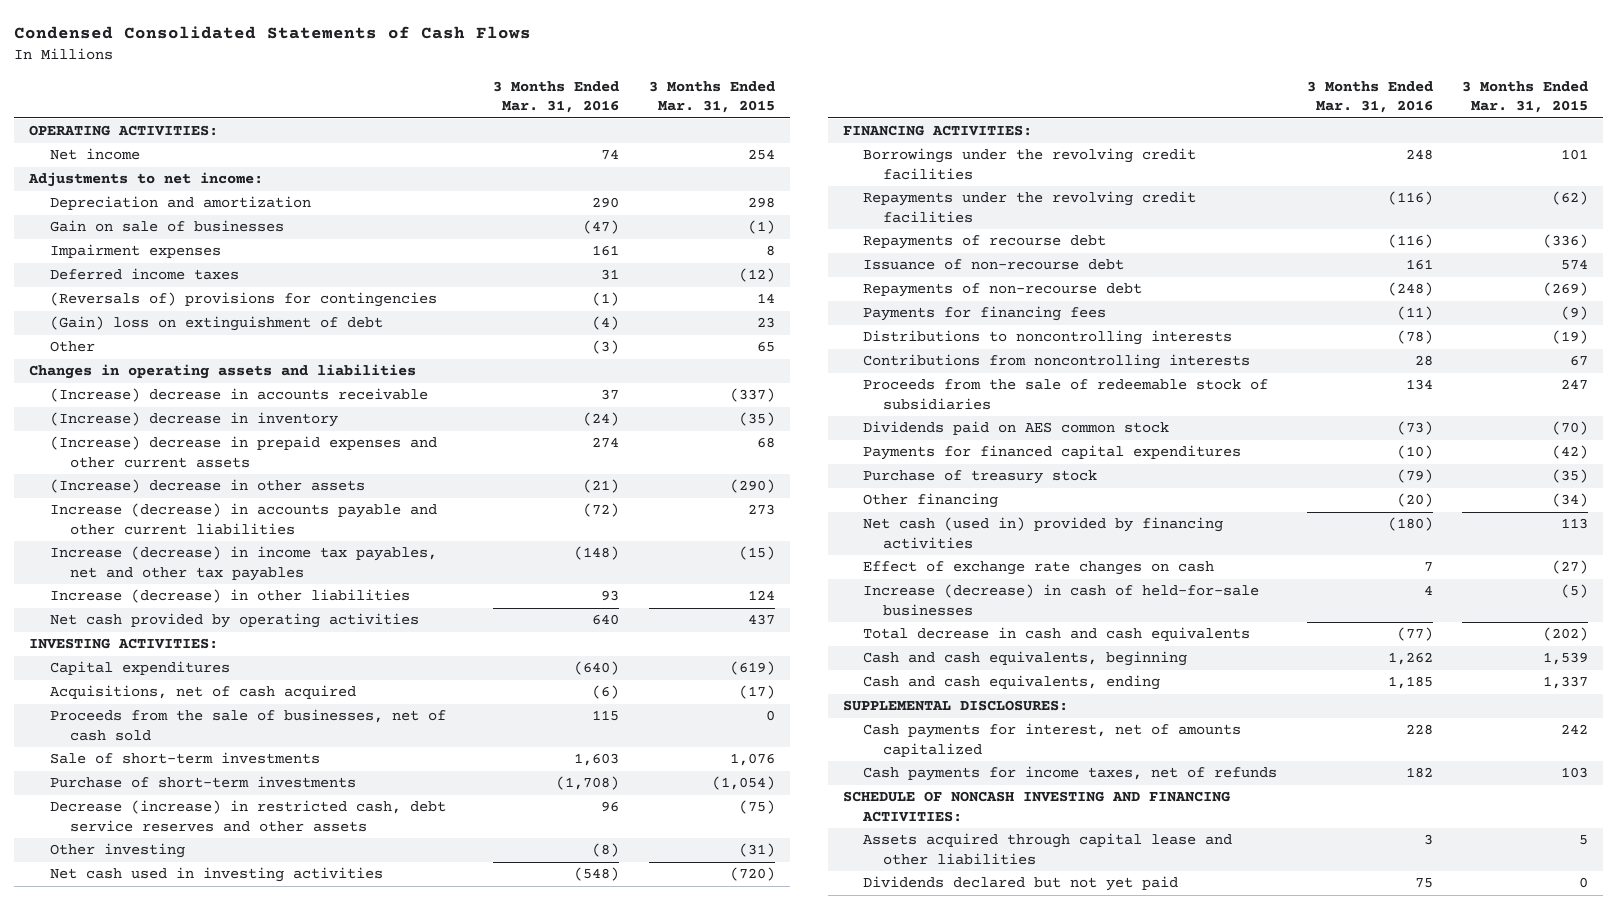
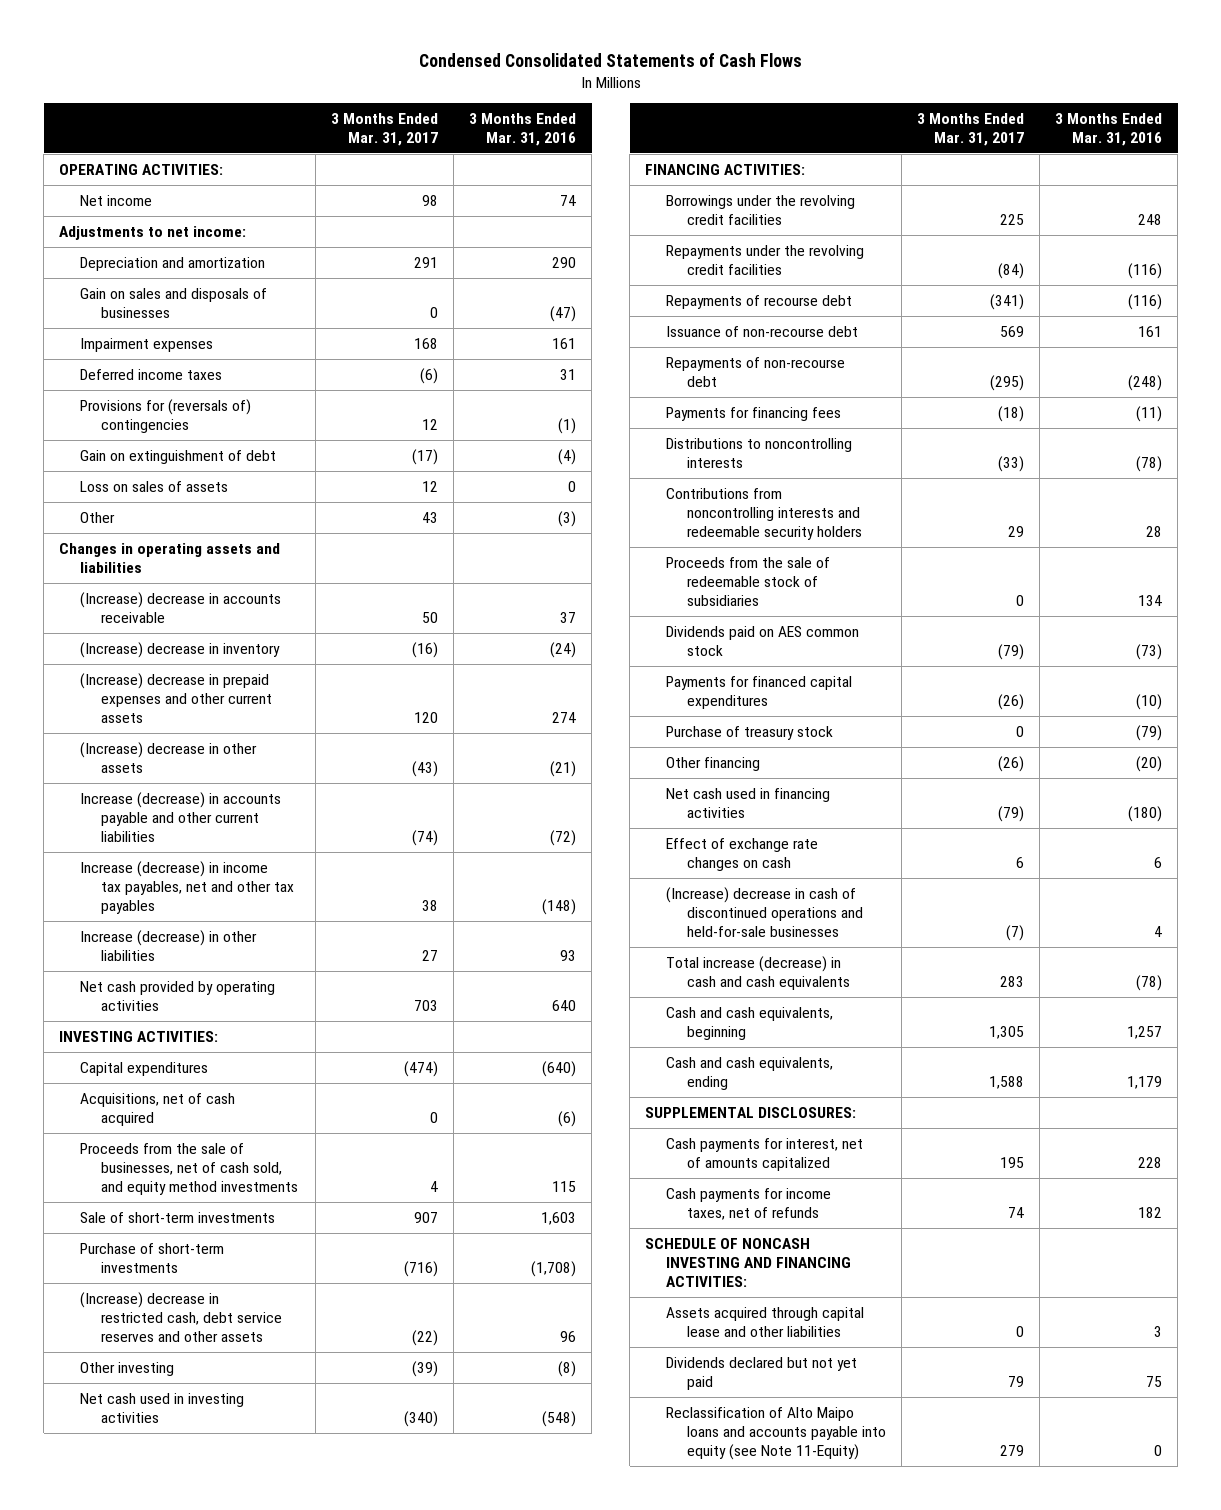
[648,80,775,114] 3 Months Ended Mar. 31, 2015 -> none
none -> [330,112,438,146] 3 Months Ended Mar. 31, 2017
[49,220,284,233] Gain on sale of businesses -> [79,287,267,318] Gain on sales and disposals of businesses
[49,292,437,308] (Reversals of) provisions for contingencies -> [79,398,251,433] Provisions for (reversals of) contingencies
[49,316,383,332] (Gain) loss on extinguishment of debt -> [79,449,276,464] Gain on extinguishment of debt
none -> [79,480,228,492] Loss on sales of assets
[49,709,446,741] Proceeds from the sale of businesses, net of cash sold -> [79,1142,298,1196] Proceeds from the sale of businesses, net of cash sold, and equity method investments
[49,800,446,832] Decrease (increase) in restricted cash, debt service reserves and other assets -> [79,1291,282,1343] (Increase) decrease in restricted cash, debt service reserves and other assets
[862,354,1250,370] Contributions from noncontrolling interests -> [666,487,862,541] Contributions from noncontrolling interests and redeemable security holders
[862,517,1223,549] Net cash (used in) provided by financing activities -> [666,787,831,818] Net cash used in financing activities
[1423,562,1433,573] 7 -> [1154,856,1163,868] 6
[862,584,1259,616] Increase (decrease) in cash of held-for-sale businesses -> [666,886,863,938] (Increase) decrease in cash of discontinued operations and held-for-sale businesses
[862,627,1250,642] Total decrease in cash and cash equivalents -> [666,955,850,990] Total increase (decrease) in cash and cash equivalents
[1396,627,1433,642] (77) -> [1136,974,1163,991] (78)
[1387,652,1433,666] 1,262 -> [1127,1025,1163,1039] 1,257
[1387,676,1433,690] 1,185 -> [1127,1075,1163,1089] 1,179
none -> [666,1406,886,1461] Reclassification of Alto Maipo loans and accounts payable into equity (see Note 11-Equity)

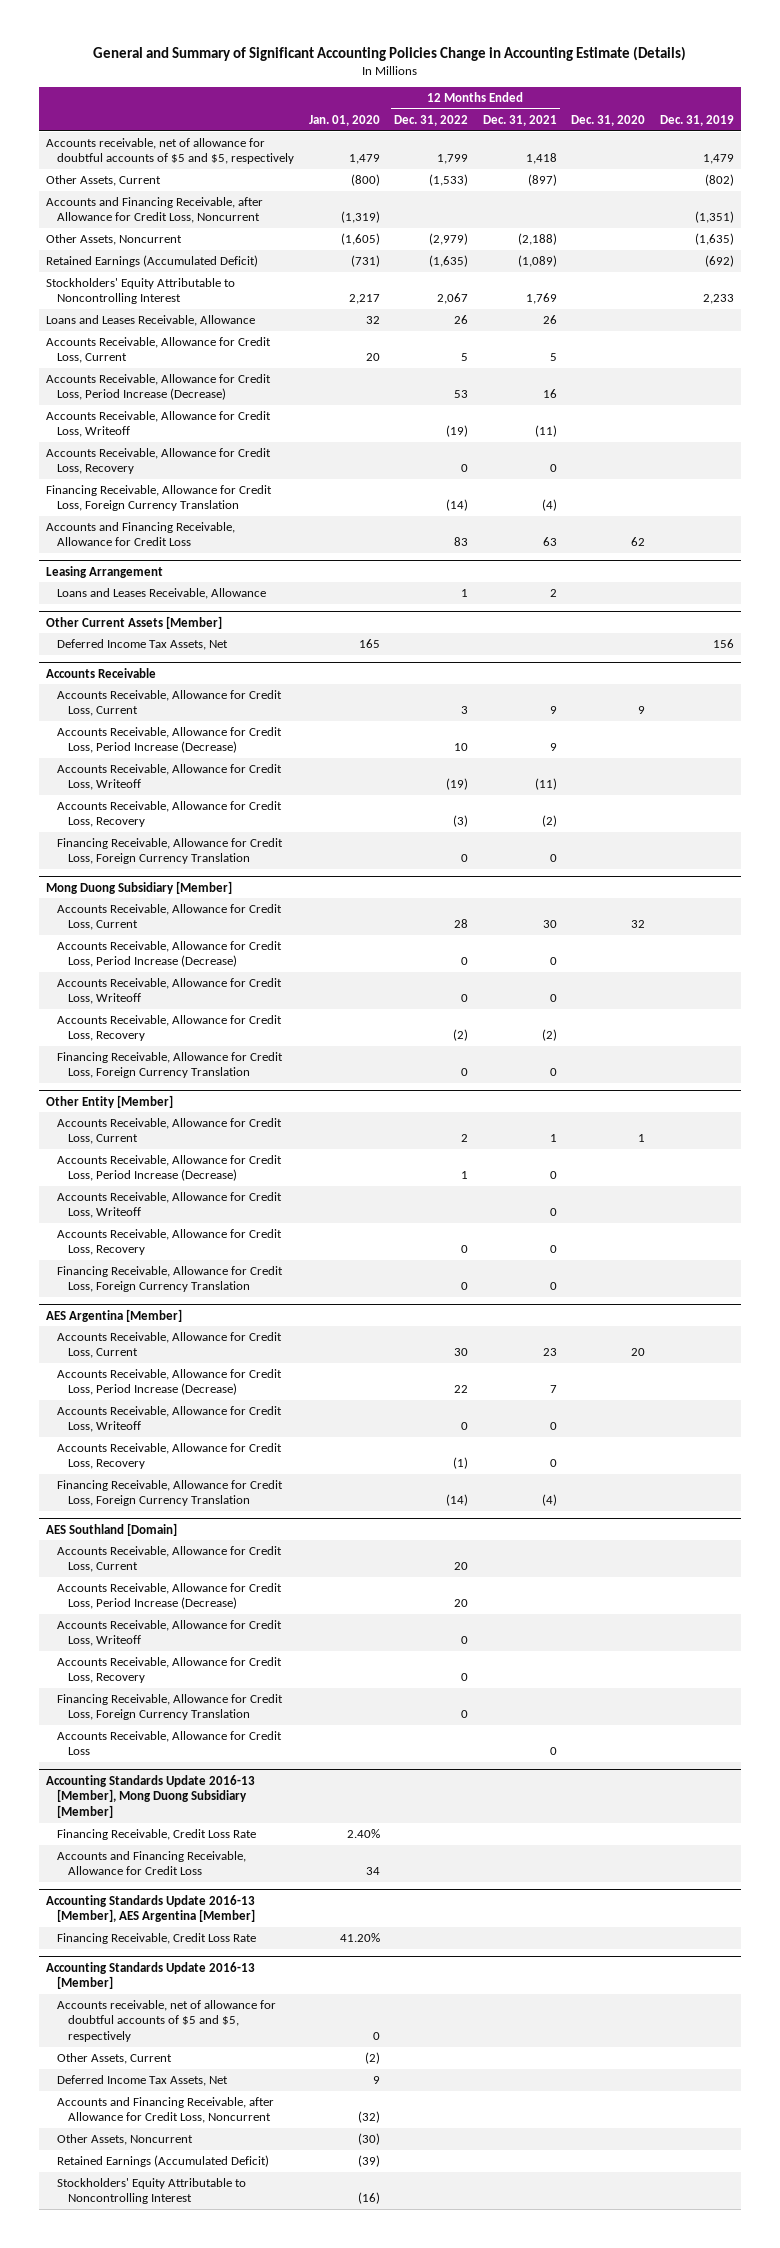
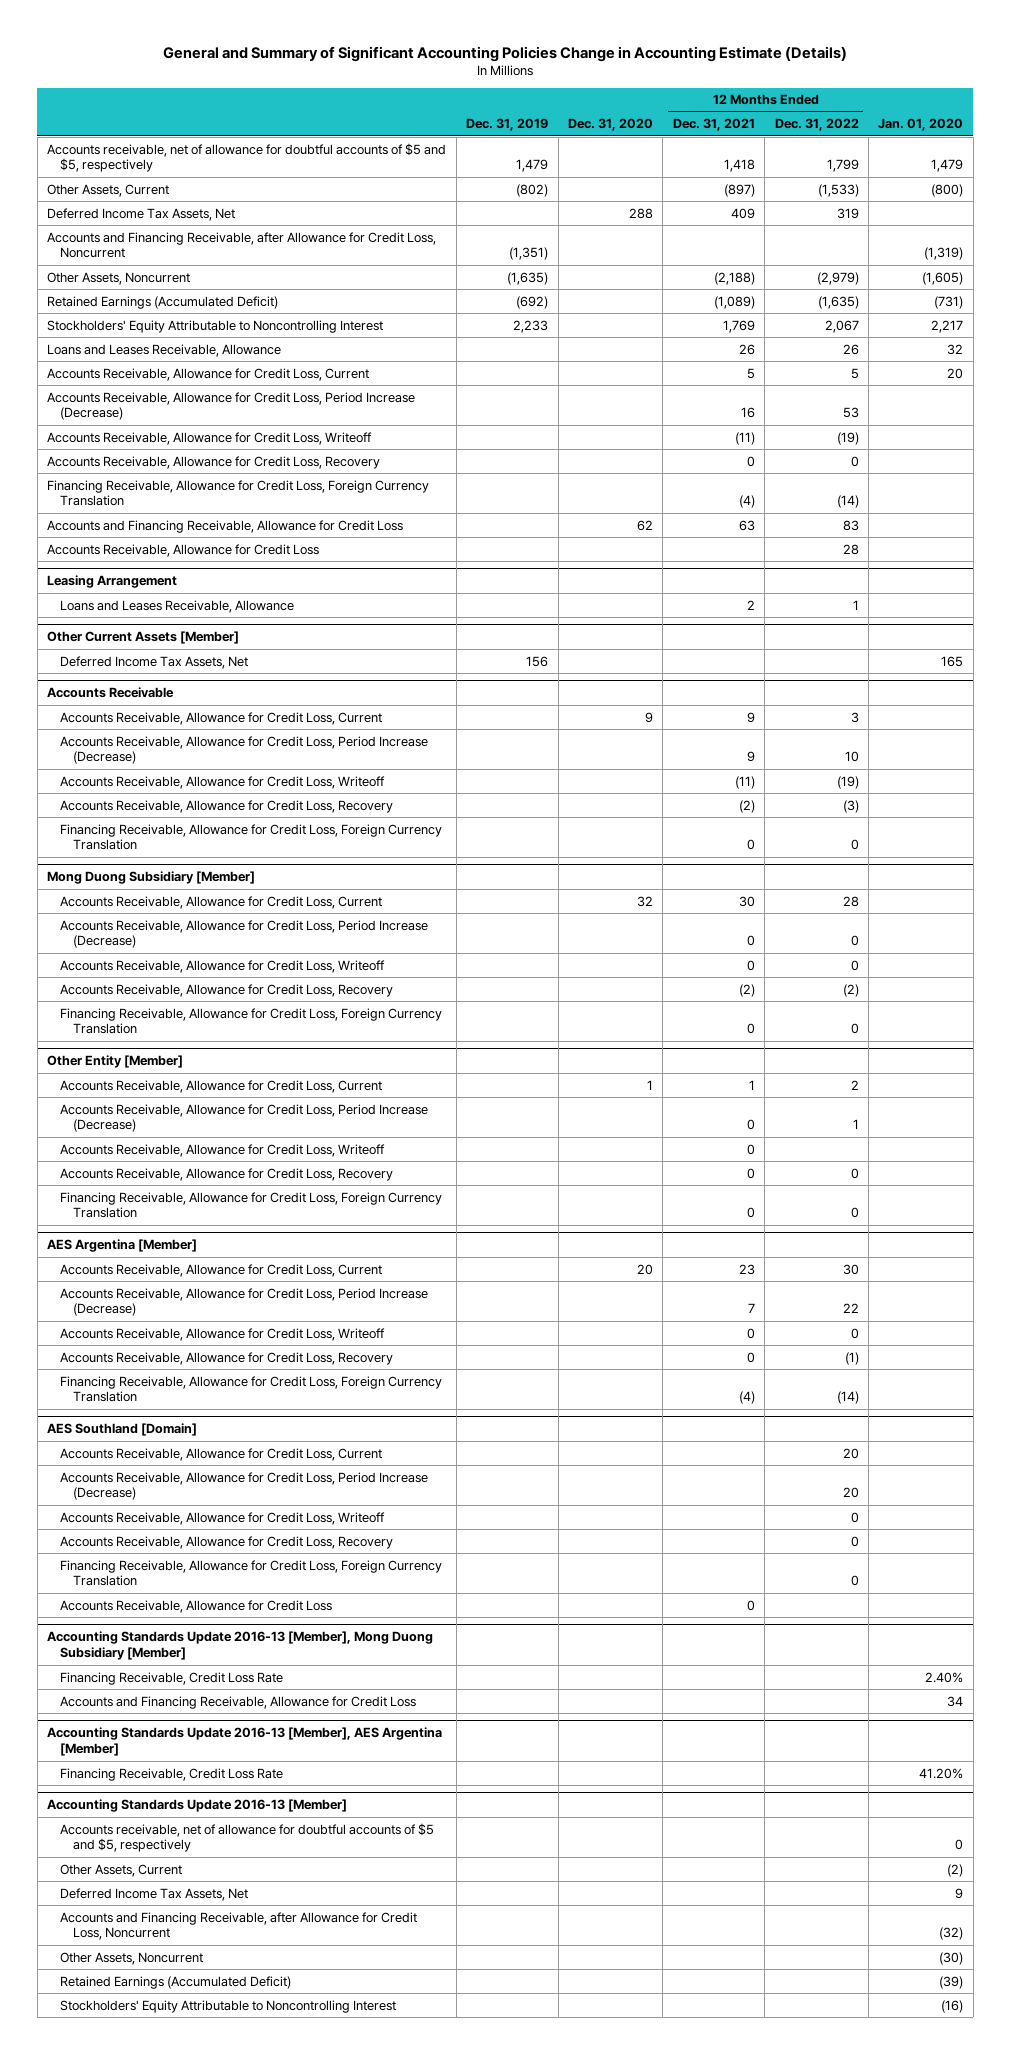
none -> [47,207,236,221] Deferred Income Tax Assets, Net
none -> [47,543,320,557] Accounts Receivable, Allowance for Credit Loss

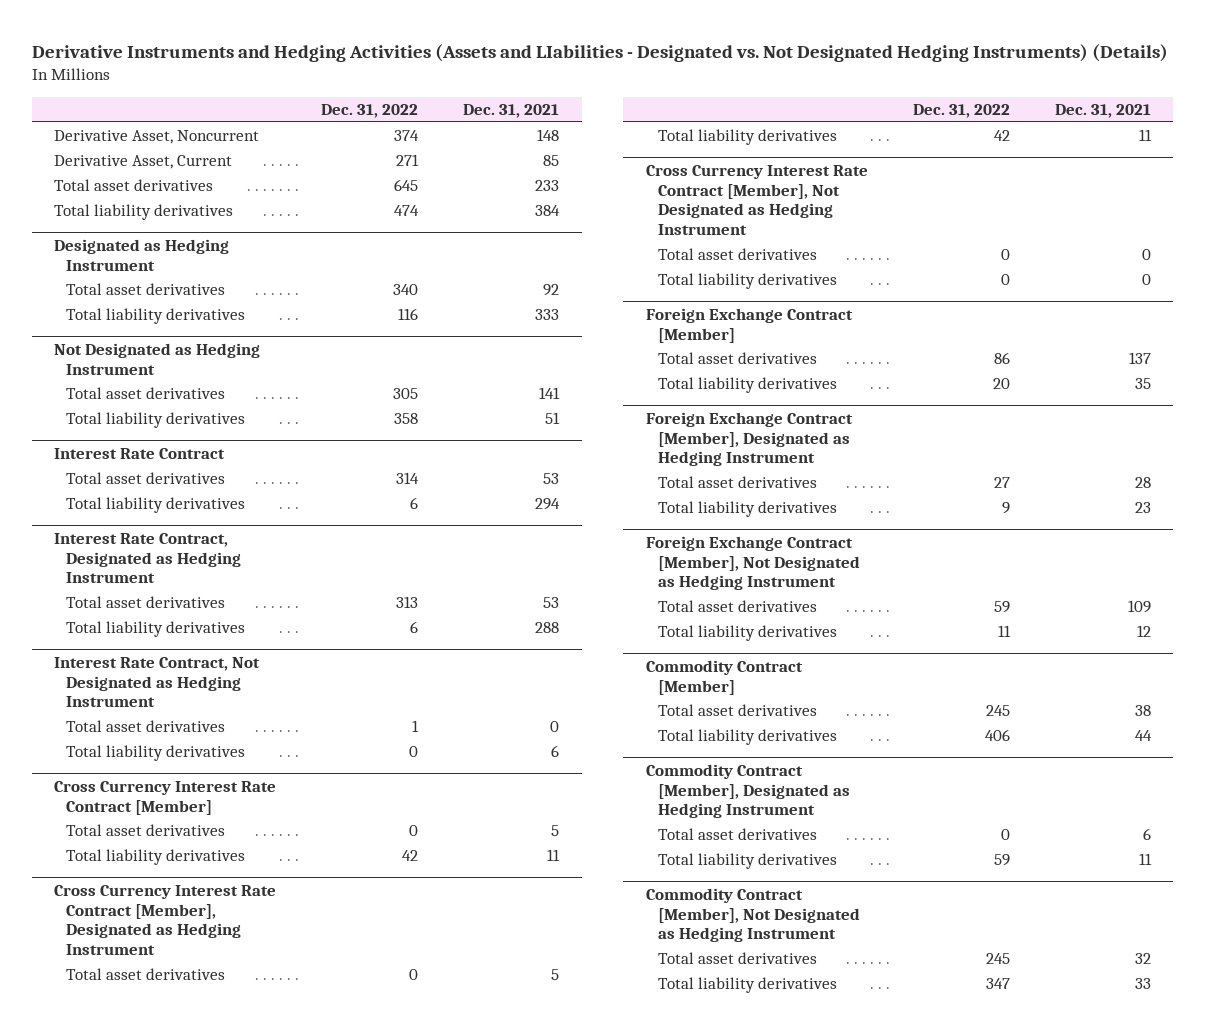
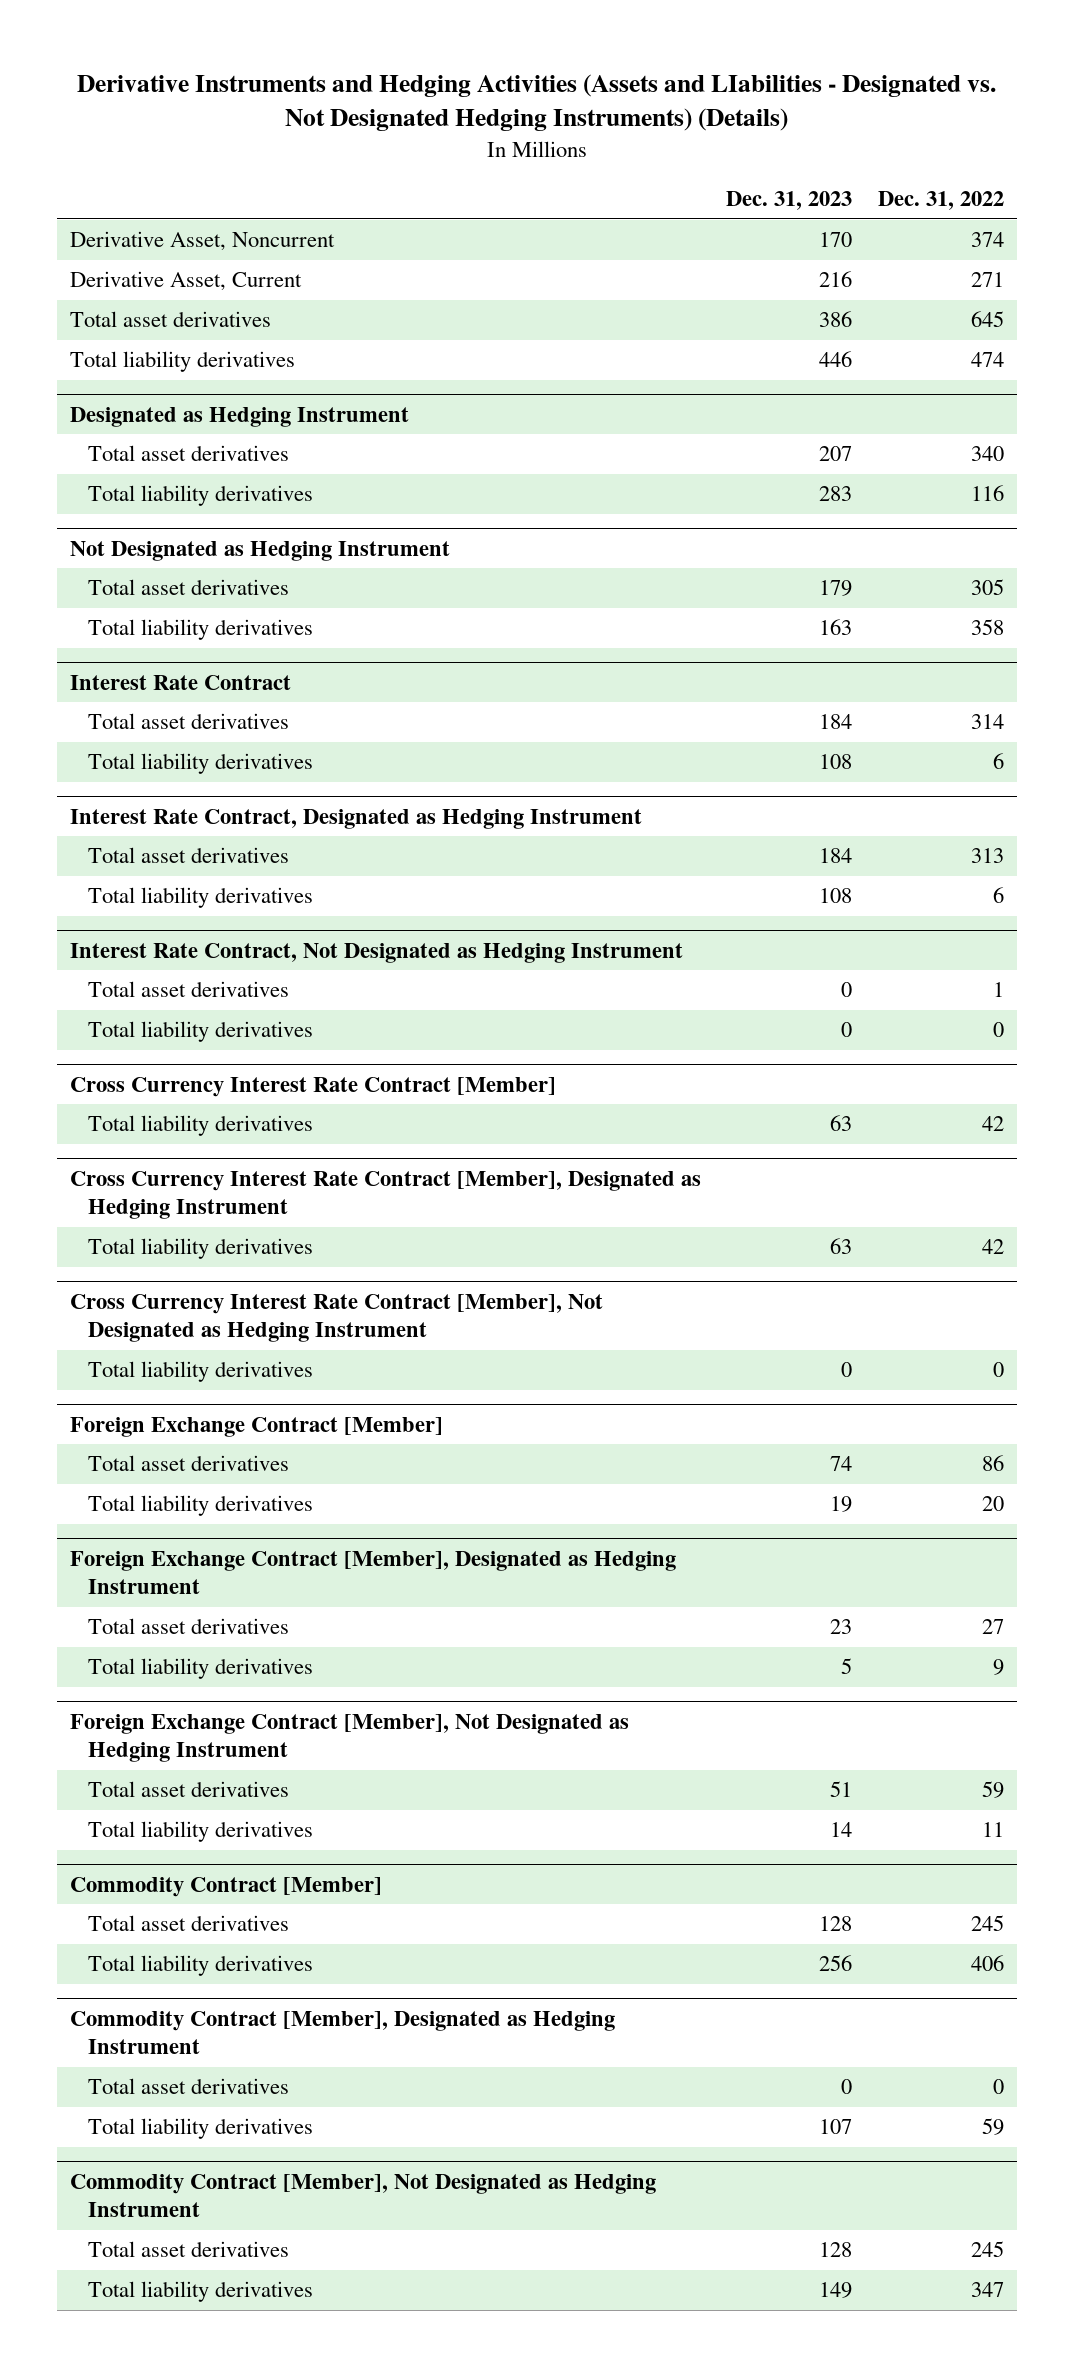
[463,104,560,119] Dec. 31, 2021 -> none
none -> [726,191,853,211] Dec. 31, 2023
[66,824,226,837] Total asset derivatives -> none
[66,968,226,981] Total asset derivatives -> none
[657,248,817,261] Total asset derivatives -> none

